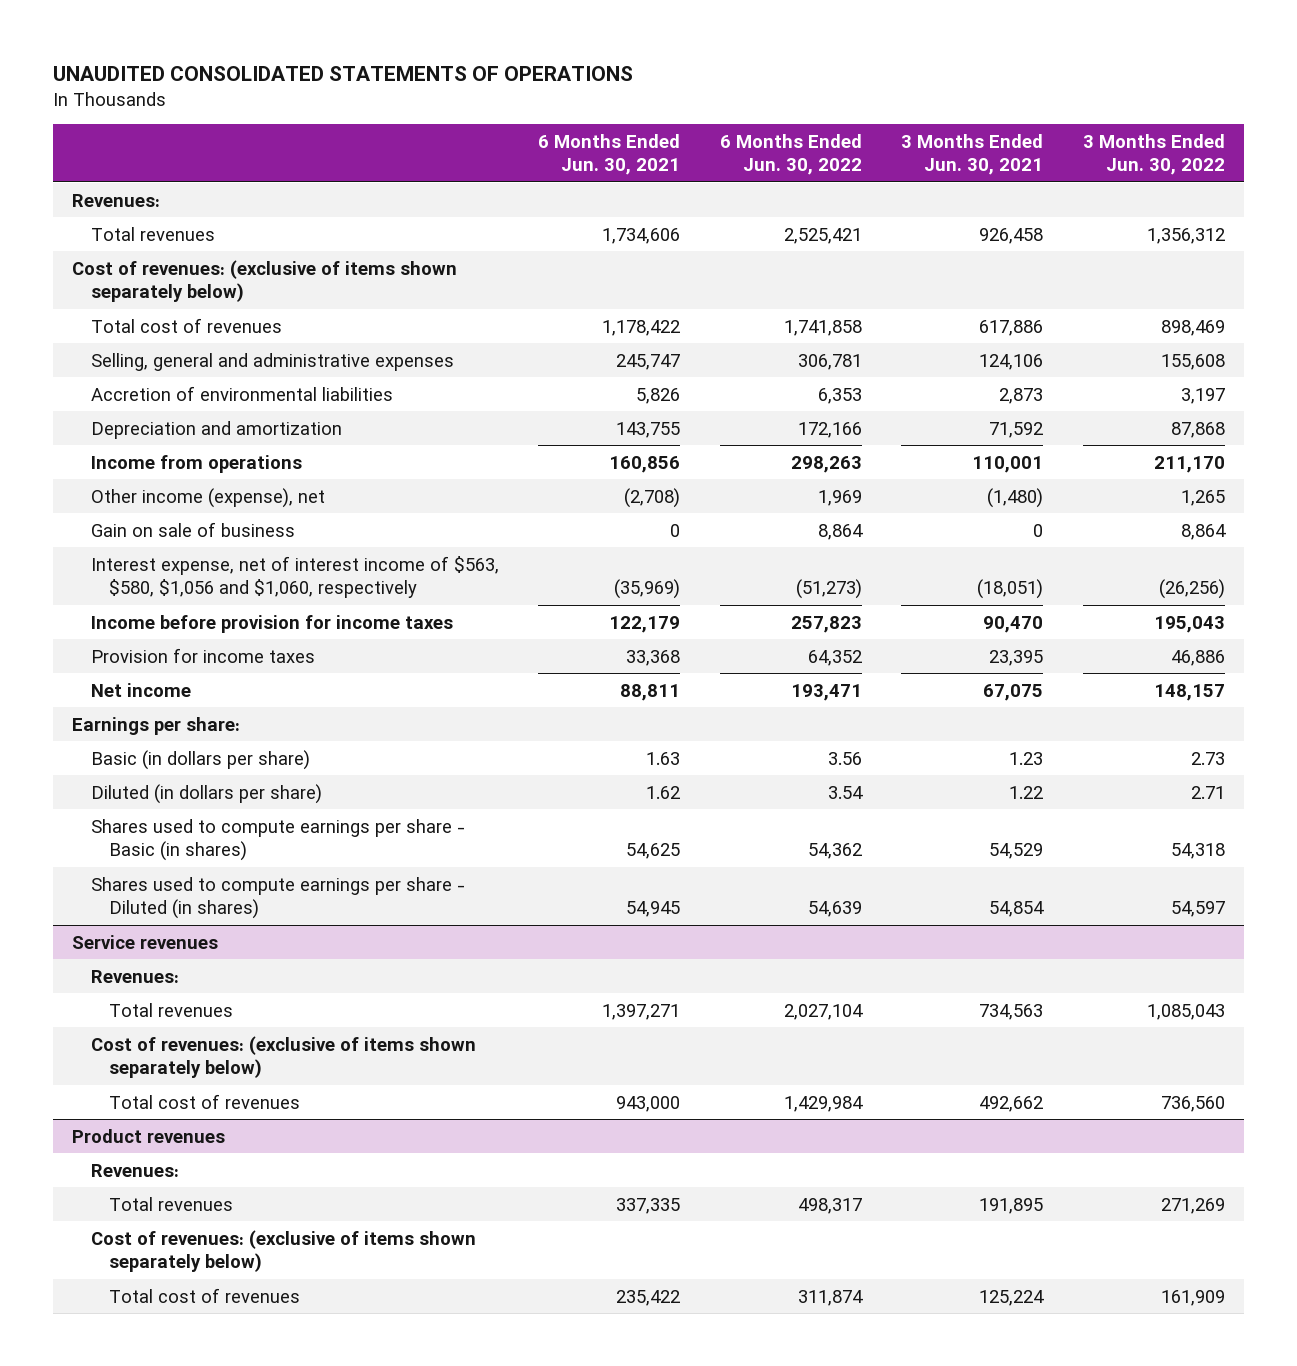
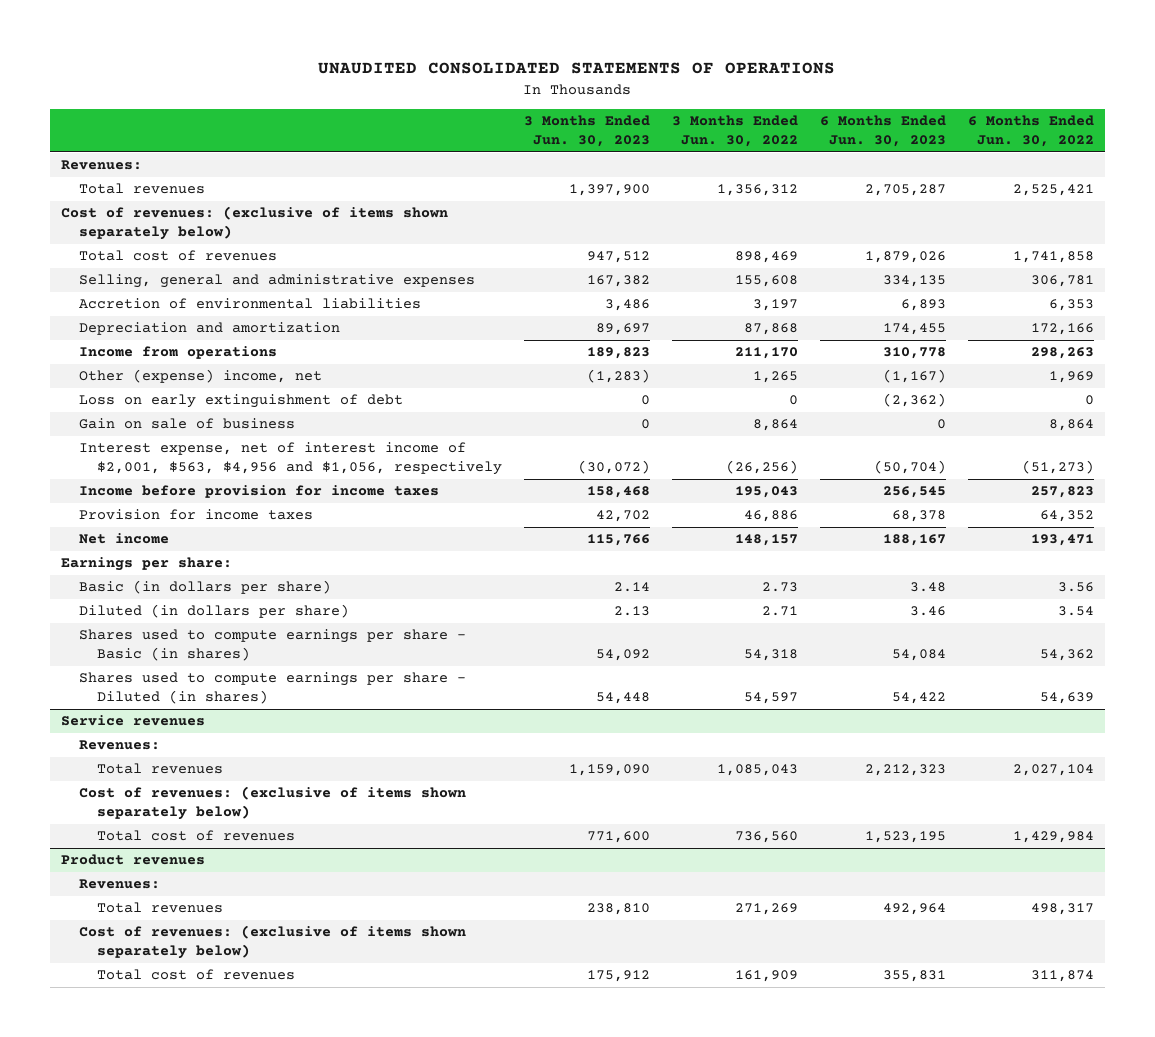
[538,133,681,176] 6 Months Ended Jun. 30, 2021 -> none
[901,133,1044,176] 3 Months Ended Jun. 30, 2021 -> none
none -> [523,115,650,148] 3 Months Ended Jun. 30, 2023
none -> [820,115,947,148] 6 Months Ended Jun. 30, 2023
[90,487,325,508] Other income (expense), net -> [78,369,322,384] Other (expense) income, net
none -> [78,394,403,409] Loss on early extinguishment of debt
[90,555,499,599] Interest expense, net of interest income of $563, $580, $1,056 and $1,060, respectively -> [78,442,502,476] Interest expense, net of interest income of $2,001, $563, $4,956 and $1,056, respectively

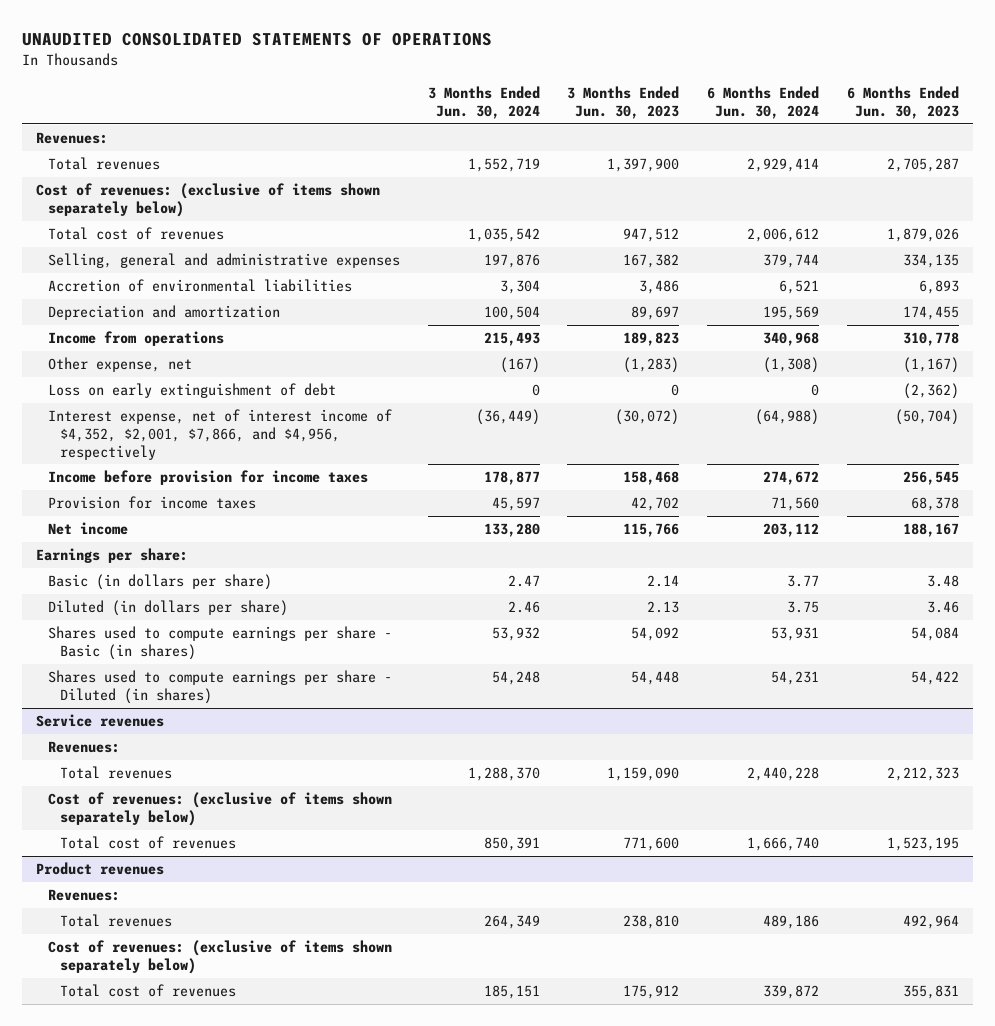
[671,115,798,148] 3 Months Ended Jun. 30, 2022 -> none
[968,115,1095,148] 6 Months Ended Jun. 30, 2022 -> none
none -> [427,86,540,119] 3 Months Ended Jun. 30, 2024
none -> [707,86,820,119] 6 Months Ended Jun. 30, 2024
[78,369,322,384] Other (expense) income, net -> [48,357,193,373] Other expense, net
[78,418,295,430] Gain on sale of business -> none
[78,442,502,476] Interest expense, net of interest income of $2,001, $563, $4,956 and $1,056, respectively -> [48,409,393,460] Interest expense, net of interest income of $4,352, $2,001, $7,866, and $4,956, respectively

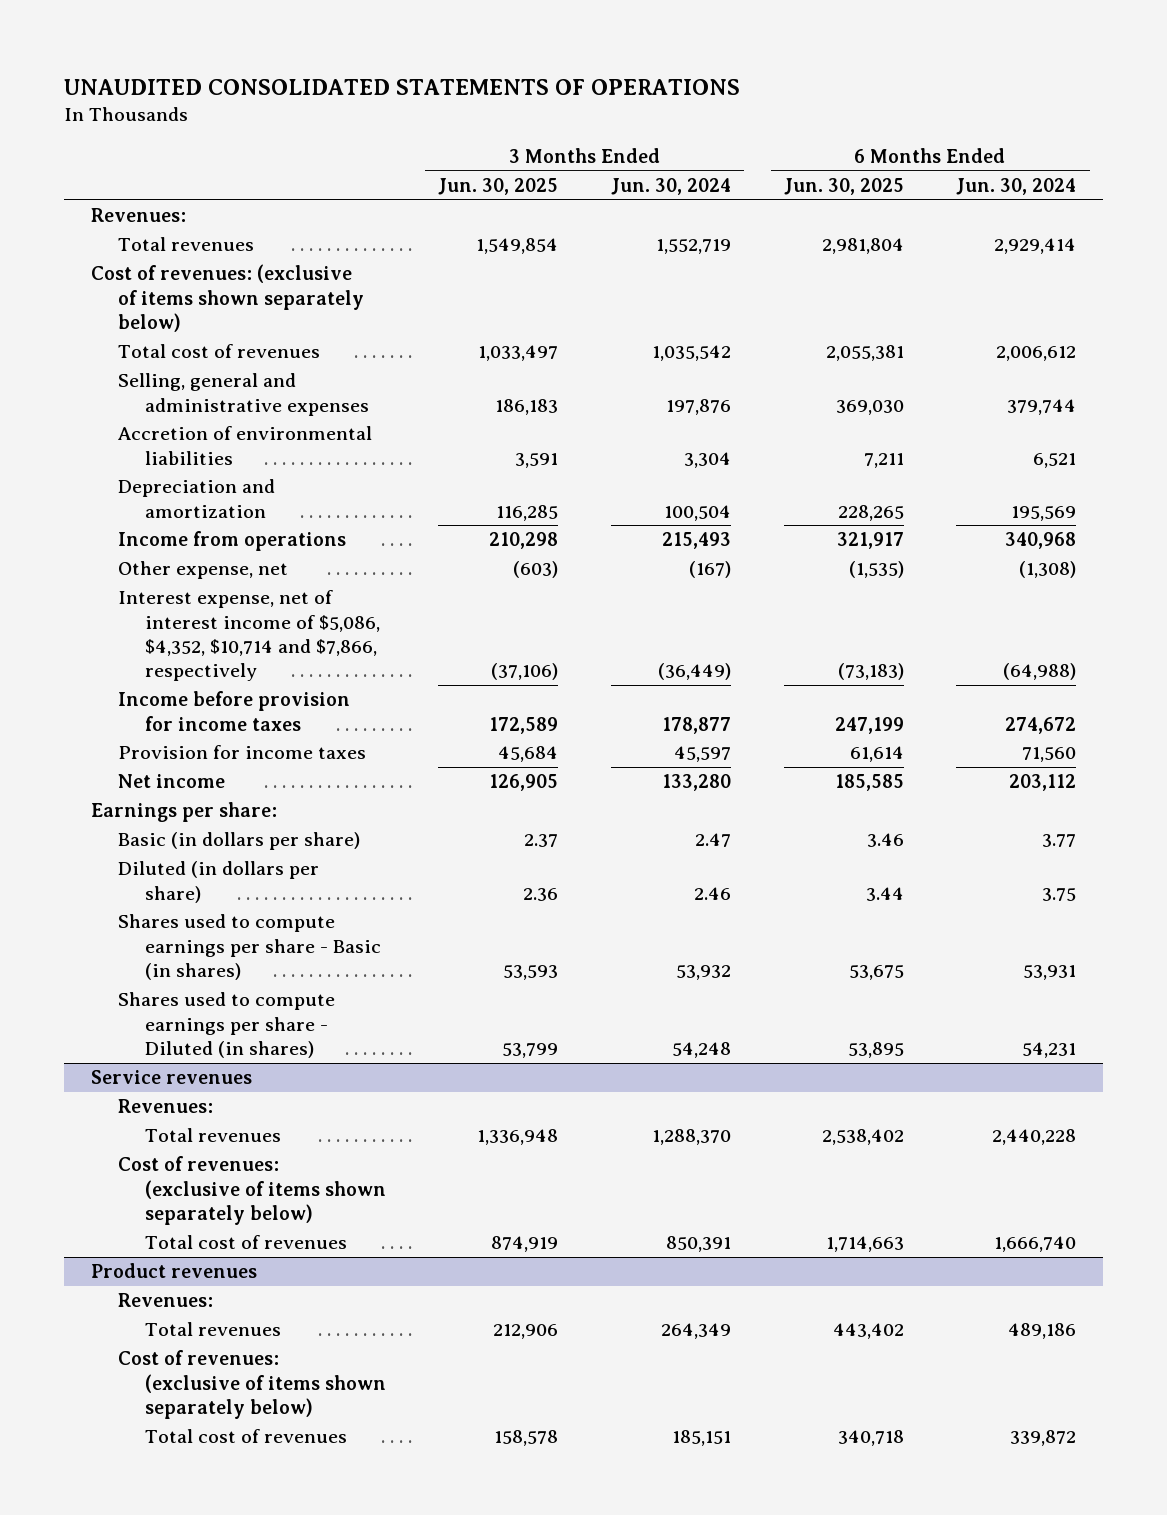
[567,86,680,119] 3 Months Ended Jun. 30, 2023 -> none
[846,86,959,119] 6 Months Ended Jun. 30, 2023 -> none
none -> [438,177,559,195] Jun. 30, 2025
none -> [783,177,904,195] Jun. 30, 2025
[48,383,337,399] Loss on early extinguishment of debt -> none
[48,409,393,460] Interest expense, net of interest income of $4,352, $2,001, $7,866, and $4,956, respectively -> [117,590,380,682] Interest expense, net of interest income of $5,086, $4,352, $10,714 and $7,866, respectively

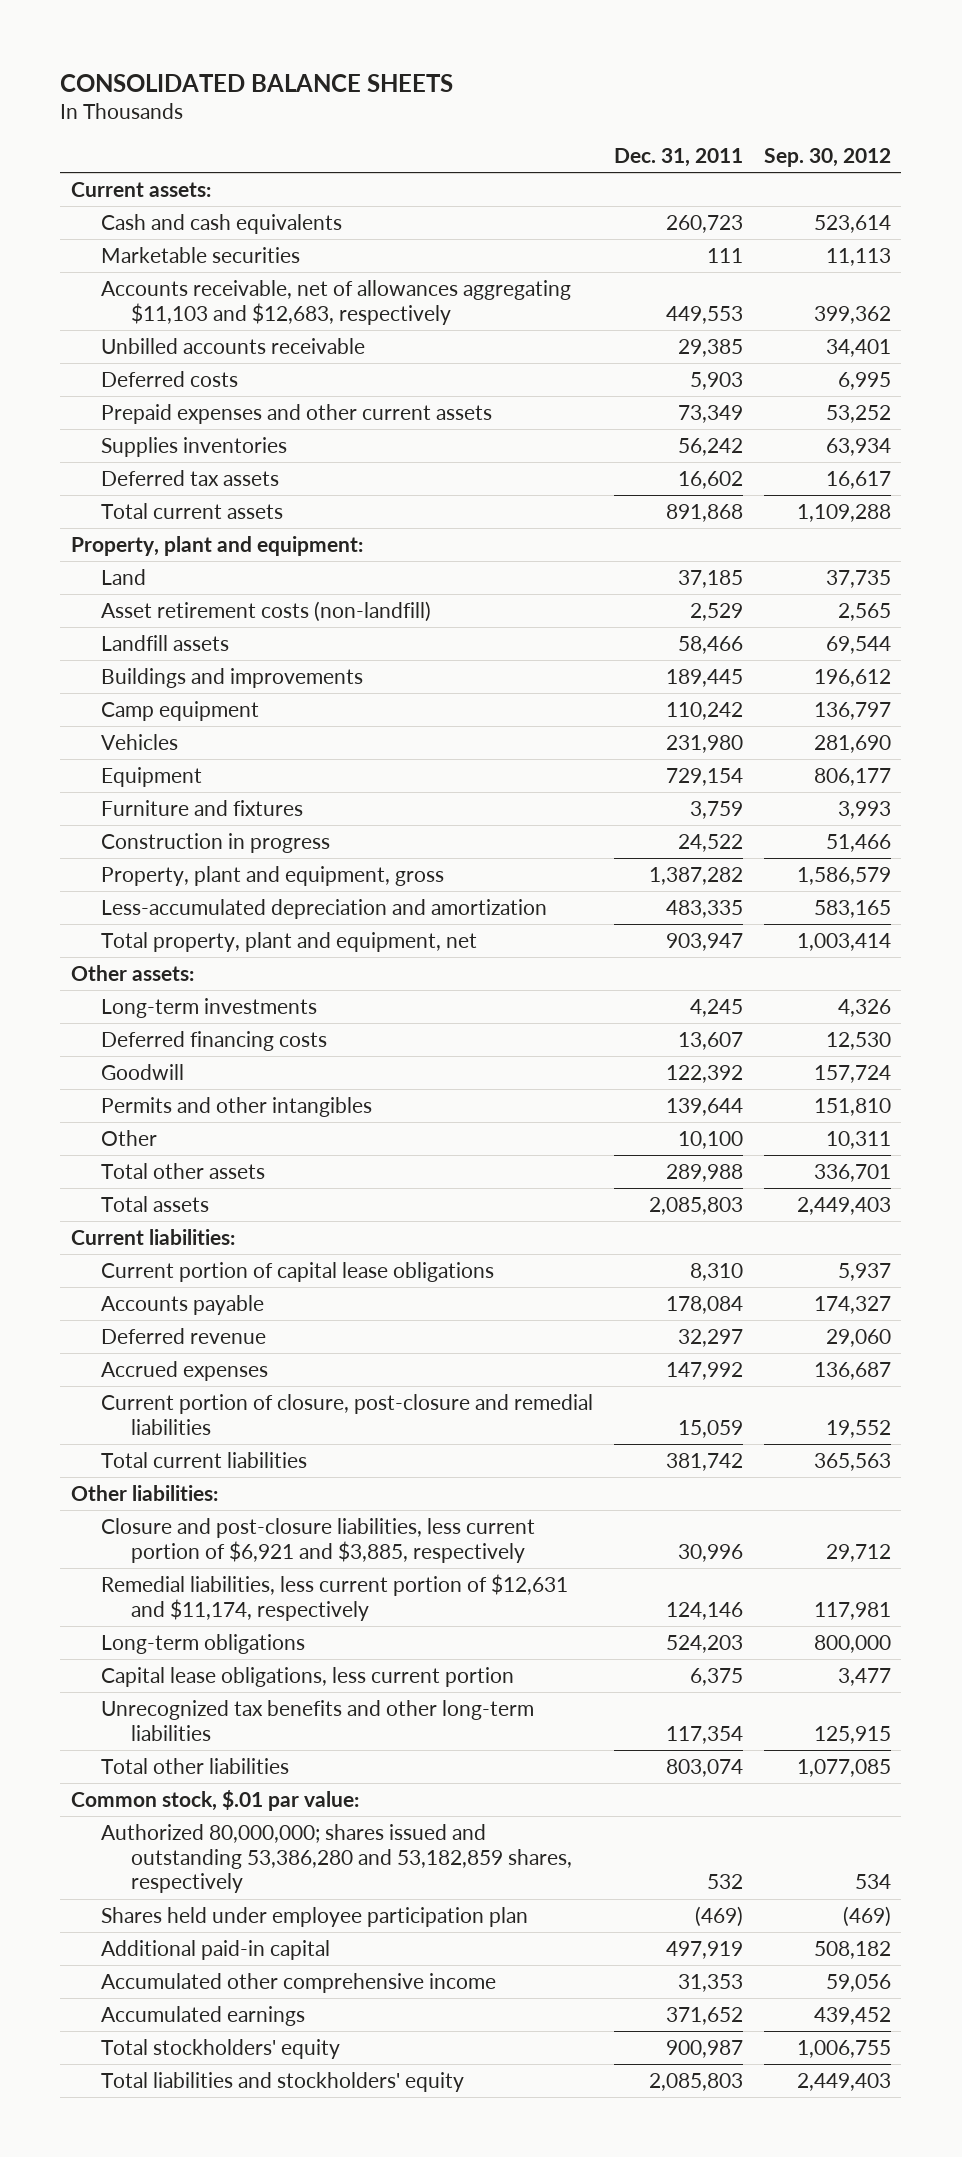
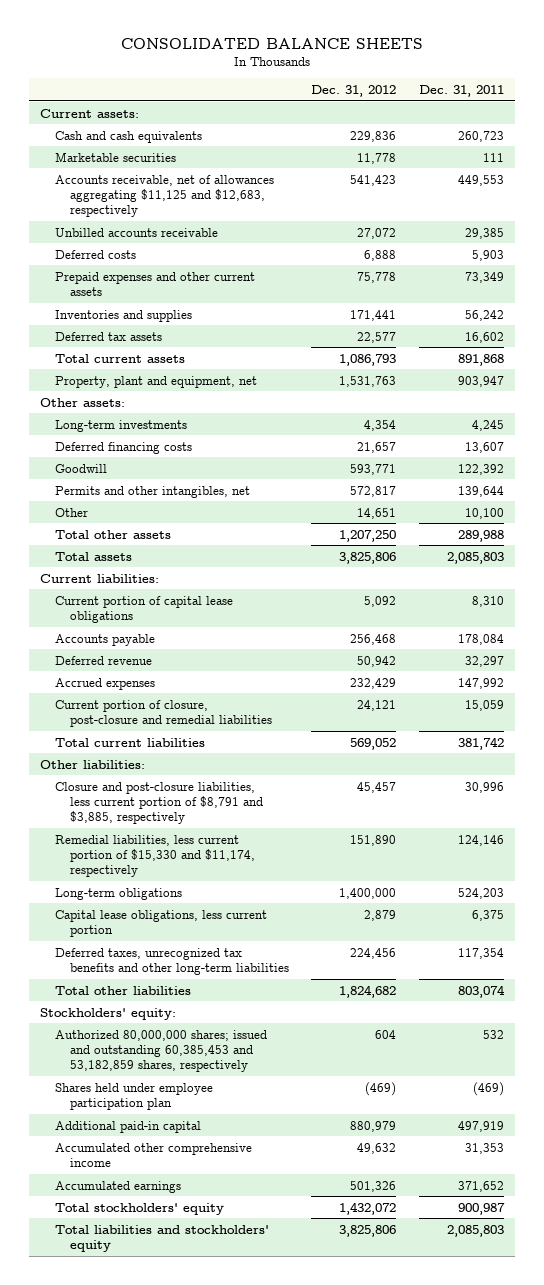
[763,148,891,168] Sep. 30, 2012 -> none
none -> [311,85,397,98] Dec. 31, 2012
[100,279,571,325] Accounts receivable, net of allowances aggregating $11,103 and $12,683, respectively -> [55,174,275,218] Accounts receivable, net of allowances aggregating $11,125 and $12,683, respectively
[100,436,287,457] Supplies inventories -> [55,309,193,322] Inventories and supplies
[70,535,363,556] Property, plant and equipment: -> none
[100,568,146,585] Land -> none
[100,600,431,622] Asset retirement costs (non-landfill) -> none
[100,634,229,651] Landfill assets -> none
[100,667,363,688] Buildings and improvements -> none
[100,700,259,721] Camp equipment -> none
[100,733,178,750] Vehicles -> none
[100,766,202,787] Equipment -> none
[100,799,303,816] Furniture and fixtures -> none
[100,832,330,853] Construction in progress -> none
[100,865,444,886] Property, plant and equipment, gross -> none
[100,898,547,919] Less-accumulated depreciation and amortization -> none
[100,931,477,952] Total property, plant and equipment, net -> [55,375,258,388] Property, plant and equipment, net
[100,1096,372,1117] Permits and other intangibles -> [55,485,251,498] Permits and other intangibles, net
[100,1517,535,1563] Closure and post-closure liabilities, less current portion of $6,921 and $3,885, respectively -> [55,781,263,825] Closure and post-closure liabilities, less current portion of $8,791 and $3,885, respectively
[100,1573,568,1621] Remedial liabilities, less current portion of $12,631 and $11,174, respectively -> [55,834,255,878] Remedial liabilities, less current portion of $15,330 and $11,174, respectively
[100,1699,534,1741] Unrecognized tax benefits and other long-term liabilities -> [55,947,289,975] Deferred taxes, unrecognized tax benefits and other long-term liabilities
[70,1789,359,1811] Common stock, $.01 par value: -> none
none -> [40,1007,177,1020] Stockholders' equity:
[100,1823,573,1894] Authorized 80,000,000; shares issued and outstanding 53,386,280 and 53,182,859 shares, respectively -> [55,1029,268,1073] Authorized 80,000,000 shares; issued and outstanding 60,385,453 and 53,182,859 shares, respectively

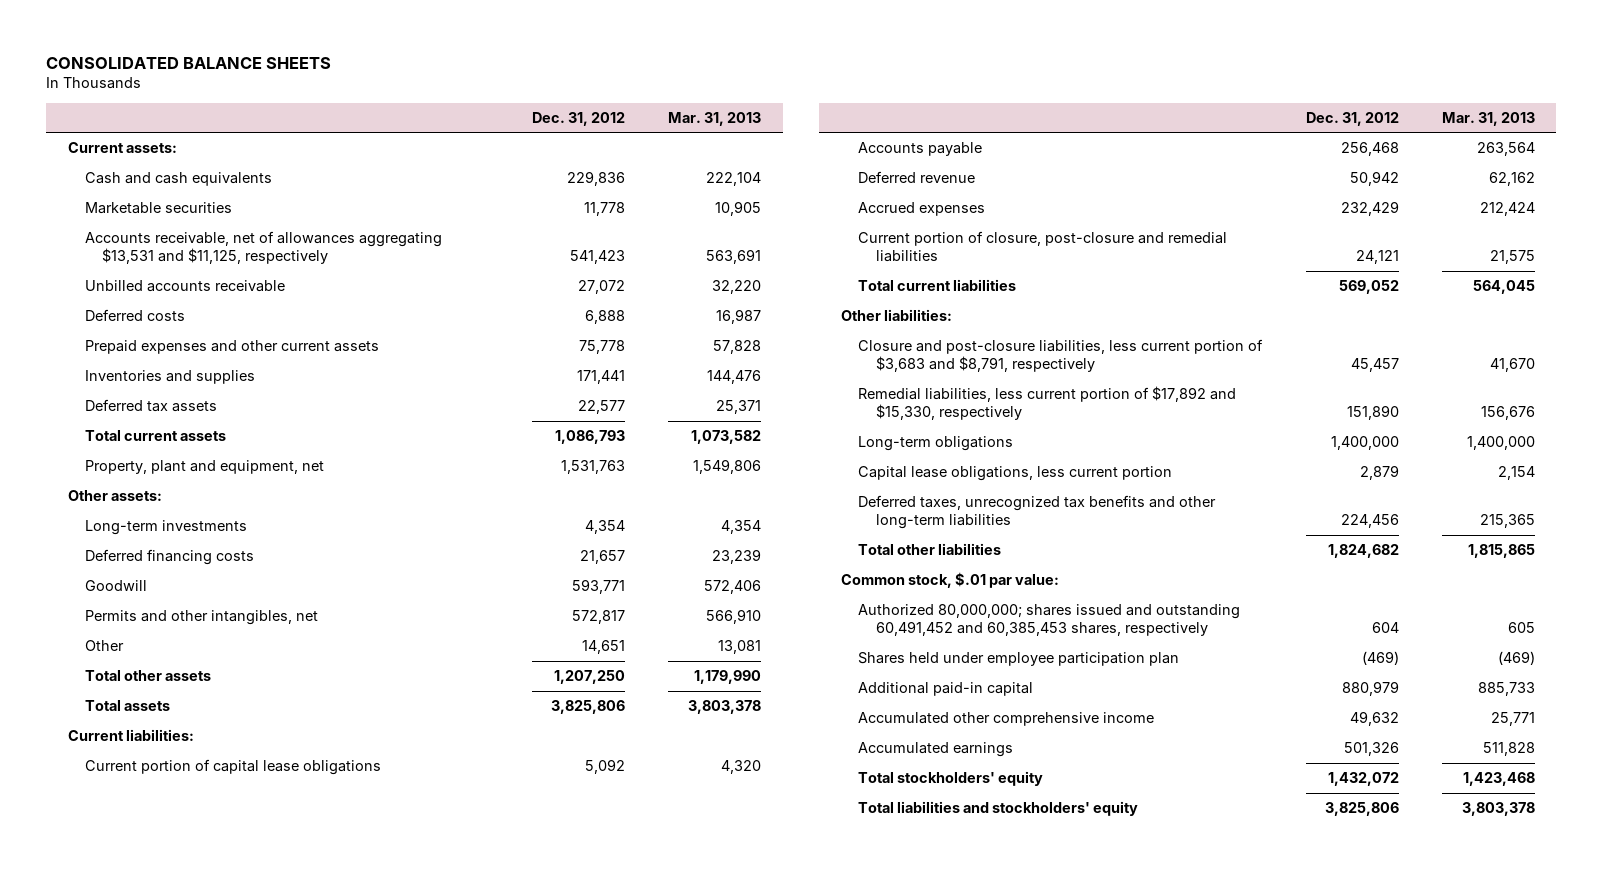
[418,85,504,98] Dec. 31, 2011 -> none
none -> [668,111,762,126] Mar. 31, 2013
[55,174,275,218] Accounts receivable, net of allowances aggregating $11,125 and $12,683, respectively -> [84,231,442,265] Accounts receivable, net of allowances aggregating $13,531 and $11,125, respectively
[55,781,263,825] Closure and post-closure liabilities, less current portion of $8,791 and $3,885, respectively -> [858,339,1264,373] Closure and post-closure liabilities, less current portion of $3,683 and $8,791, respectively
[55,834,255,878] Remedial liabilities, less current portion of $15,330 and $11,174, respectively -> [858,386,1237,421] Remedial liabilities, less current portion of $17,892 and $15,330, respectively
[40,1007,177,1020] Stockholders' equity: -> none
none -> [841,572,1060,589] Common stock, $.01 par value:
[55,1029,268,1073] Authorized 80,000,000 shares; issued and outstanding 60,385,453 and 53,182,859 shares, respectively -> [858,604,1241,637] Authorized 80,000,000; shares issued and outstanding 60,491,452 and 60,385,453 shares, respectively

